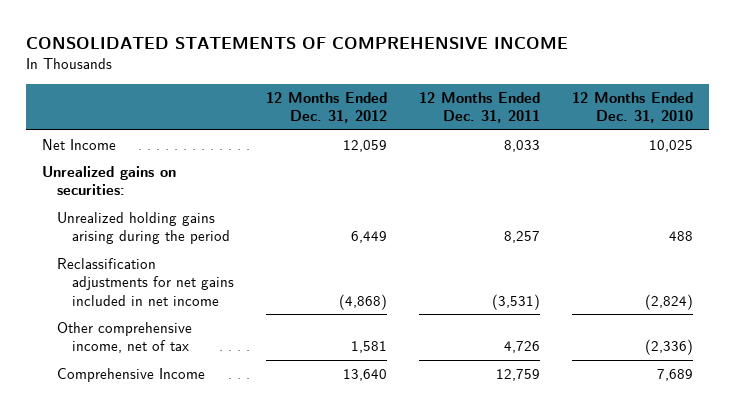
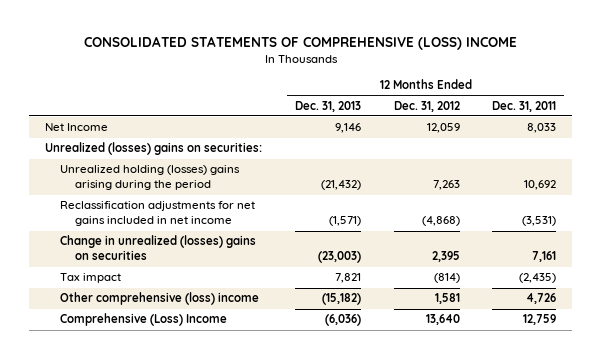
[26,37,569,50] CONSOLIDATED STATEMENTS OF COMPREHENSIVE INCOME -> [83,36,517,51] CONSOLIDATED STATEMENTS OF COMPREHENSIVE (LOSS) INCOME
[571,91,693,124] 12 Months Ended Dec. 31, 2010 -> none
none -> [295,100,362,112] Dec. 31, 2013
[42,165,177,196] Unrealized gains on securities: -> [45,142,263,156] Unrealized (losses) gains on securities:
[57,211,231,245] Unrealized holding gains arising during the period -> [60,165,241,191] Unrealized holding (losses) gains arising during the period
[351,231,388,244] 6,449 -> [432,180,460,191] 7,263
[503,231,540,244] 8,257 -> [524,180,557,191] 10,692
none -> [60,235,257,261] Change in unrealized (losses) gains on securities
none -> [60,273,122,284] Tax impact
[57,321,193,354] Other comprehensive income, net of tax -> [60,292,260,306] Other comprehensive (loss) income
[57,367,206,382] Comprehensive Income -> [60,313,228,327] Comprehensive (Loss) Income

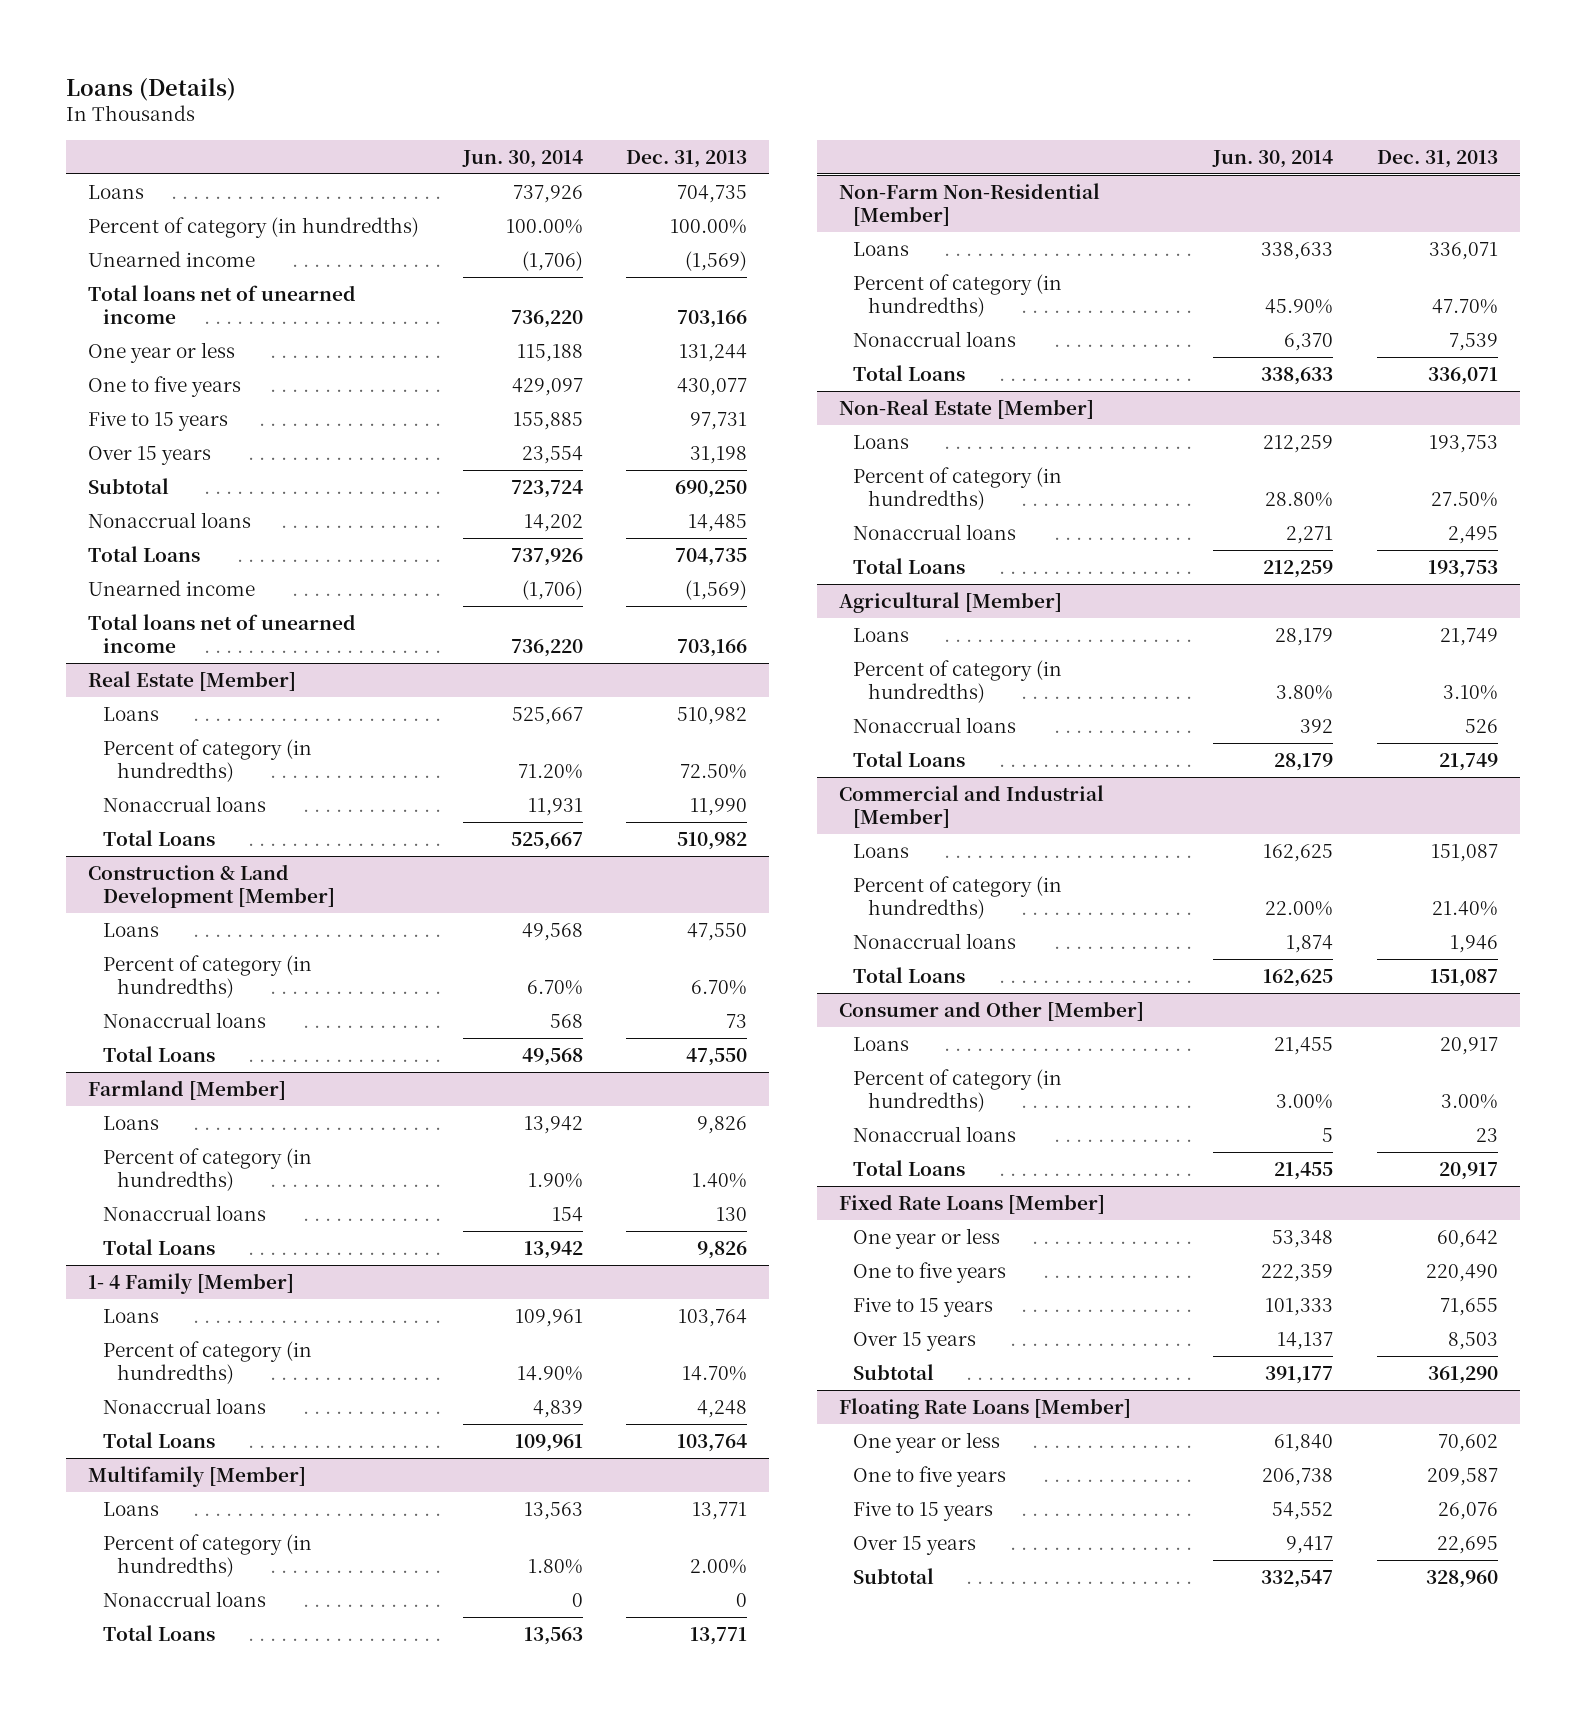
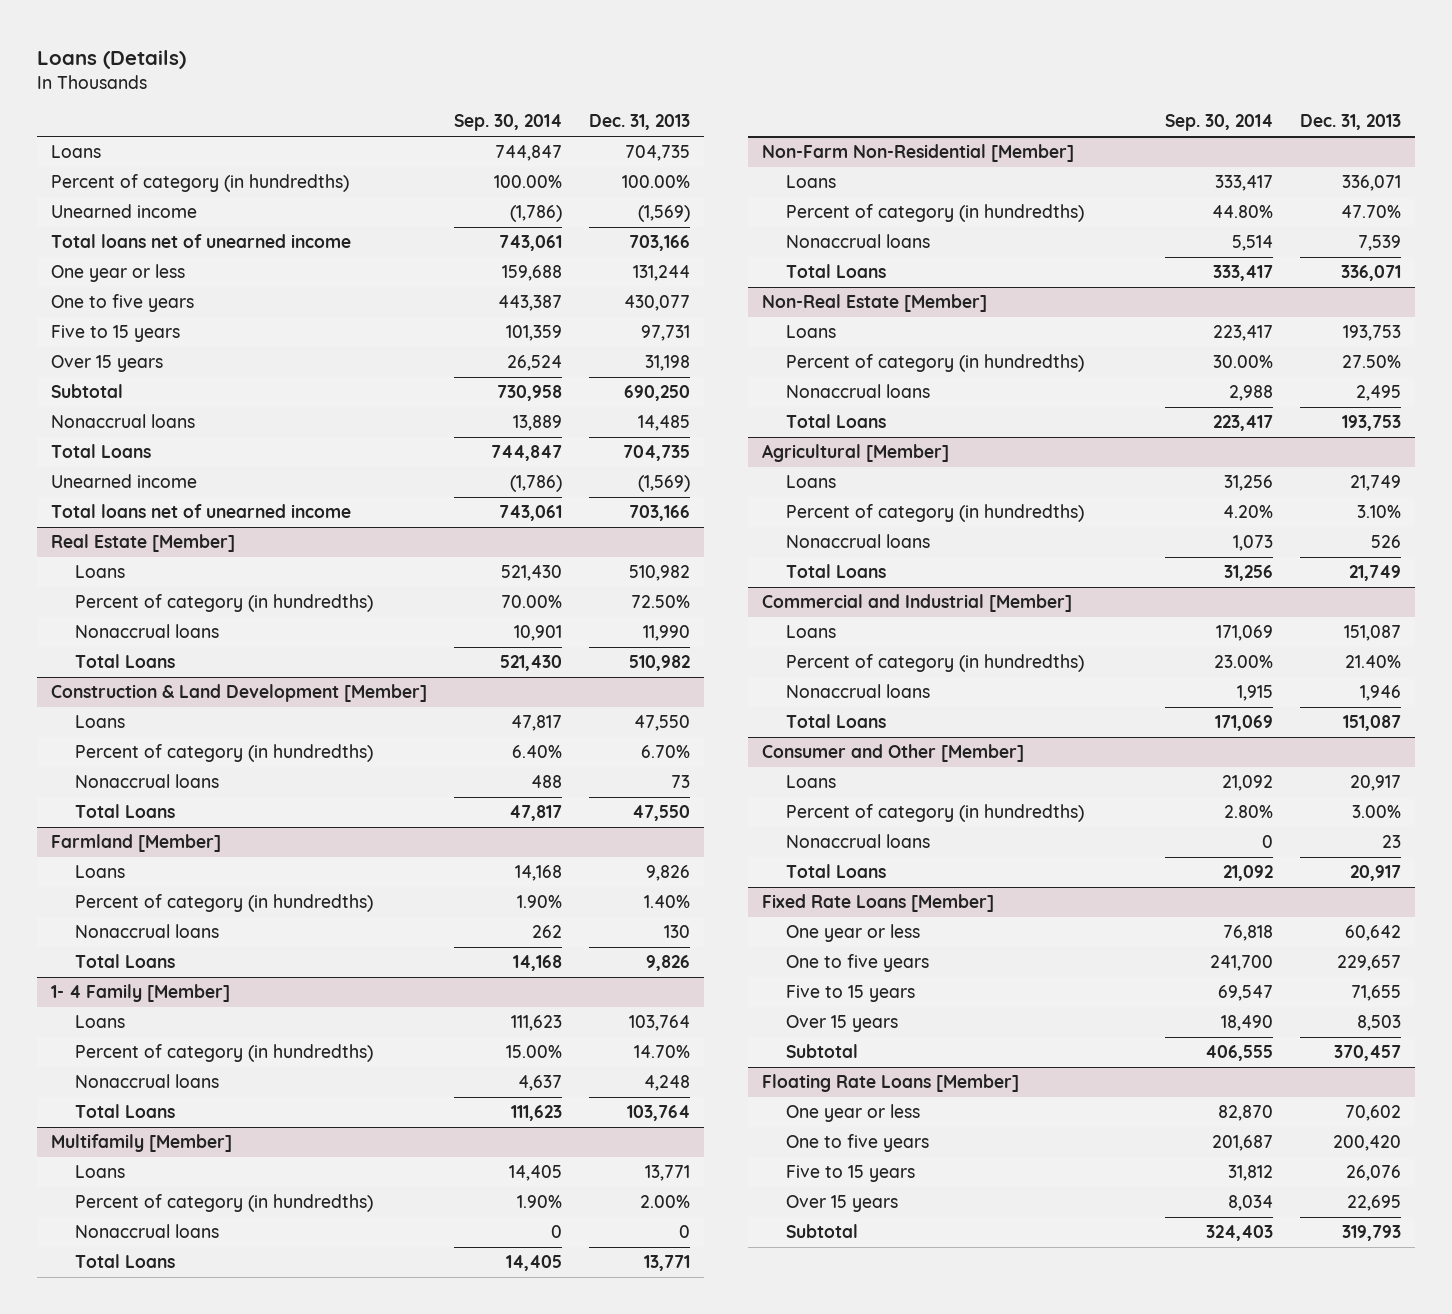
[461,149,583,168] Jun. 30, 2014 -> none
none -> [454,114,563,132] Sep. 30, 2014
[1426,1263,1499,1282] 220,490 -> [1337,955,1402,972] 229,657
[1428,1365,1499,1384] 361,290 -> [1334,1045,1402,1062] 370,457
[1427,1467,1499,1486] 209,587 -> [1333,1135,1402,1152] 200,420
[1426,1569,1499,1588] 328,960 -> [1342,1225,1402,1242] 319,793

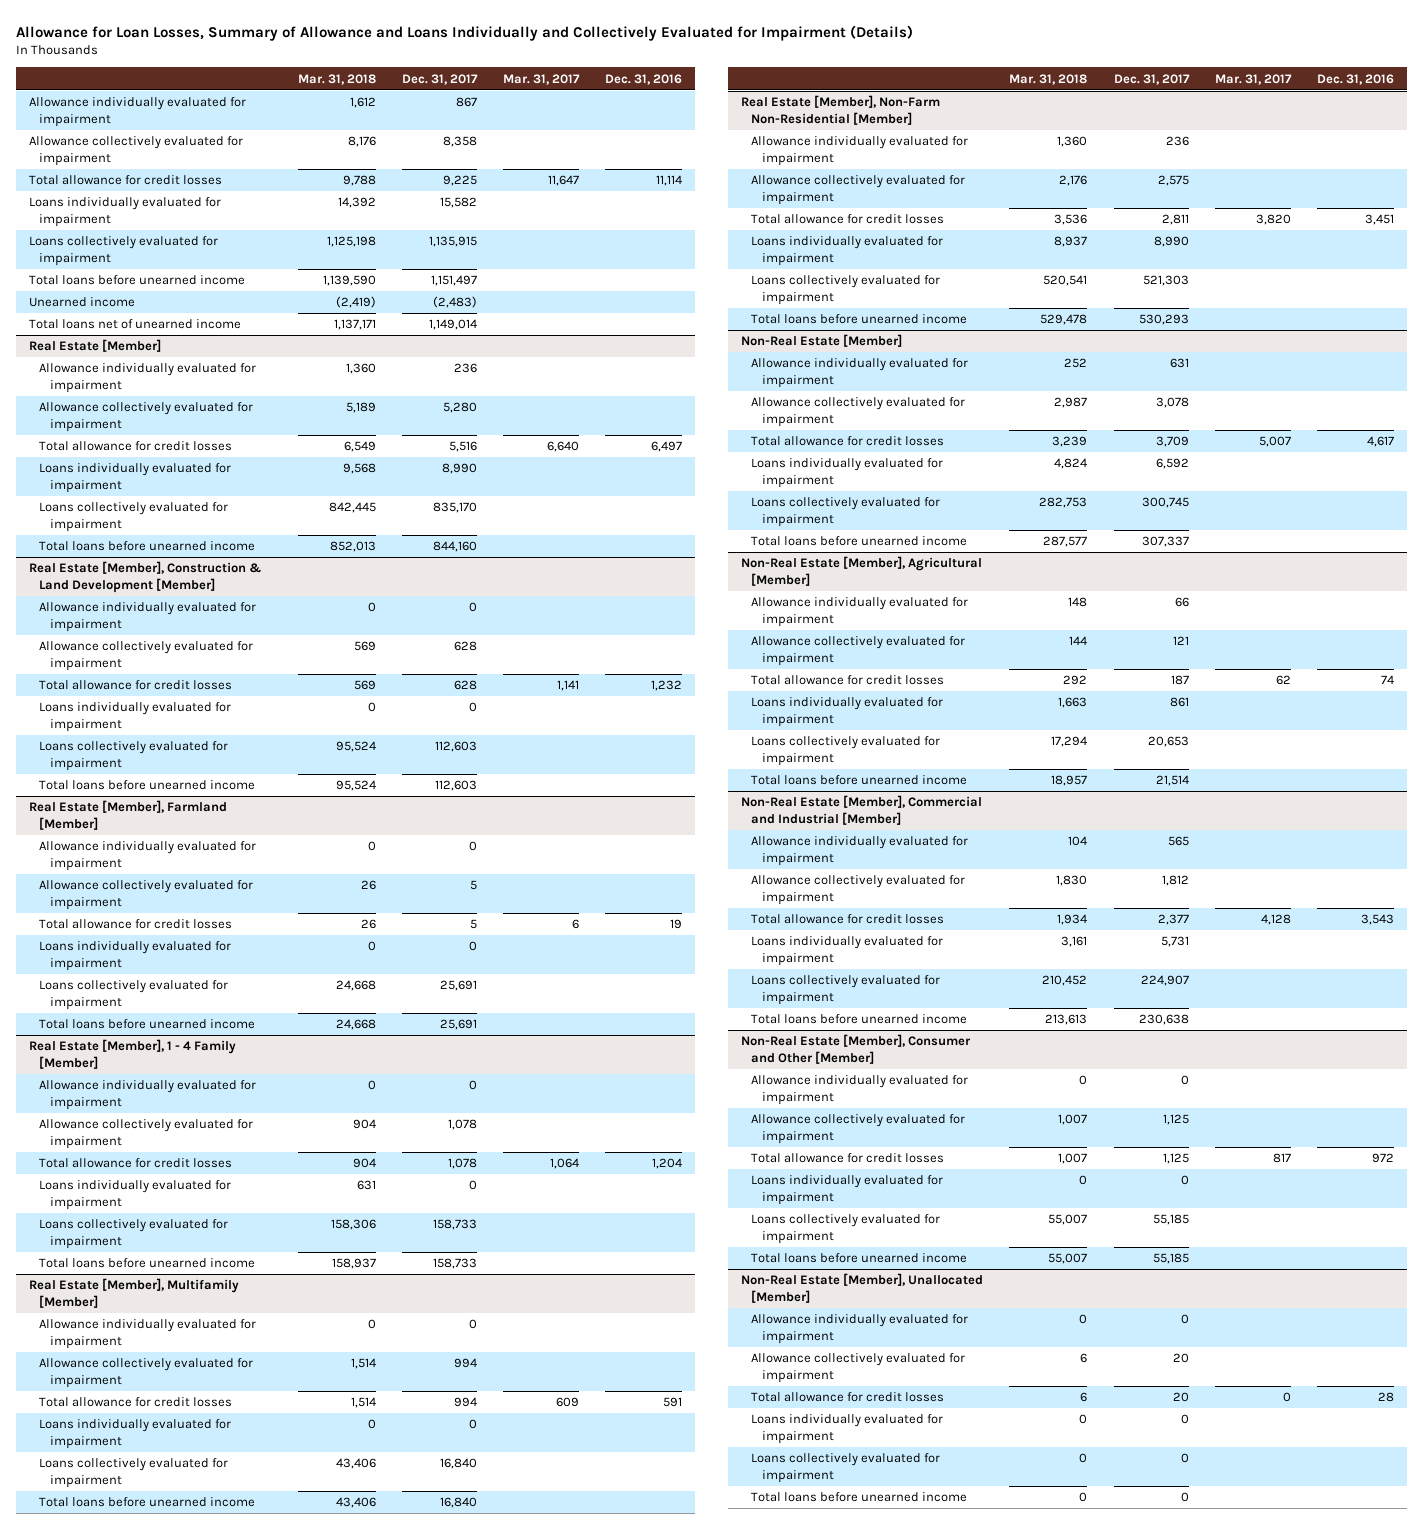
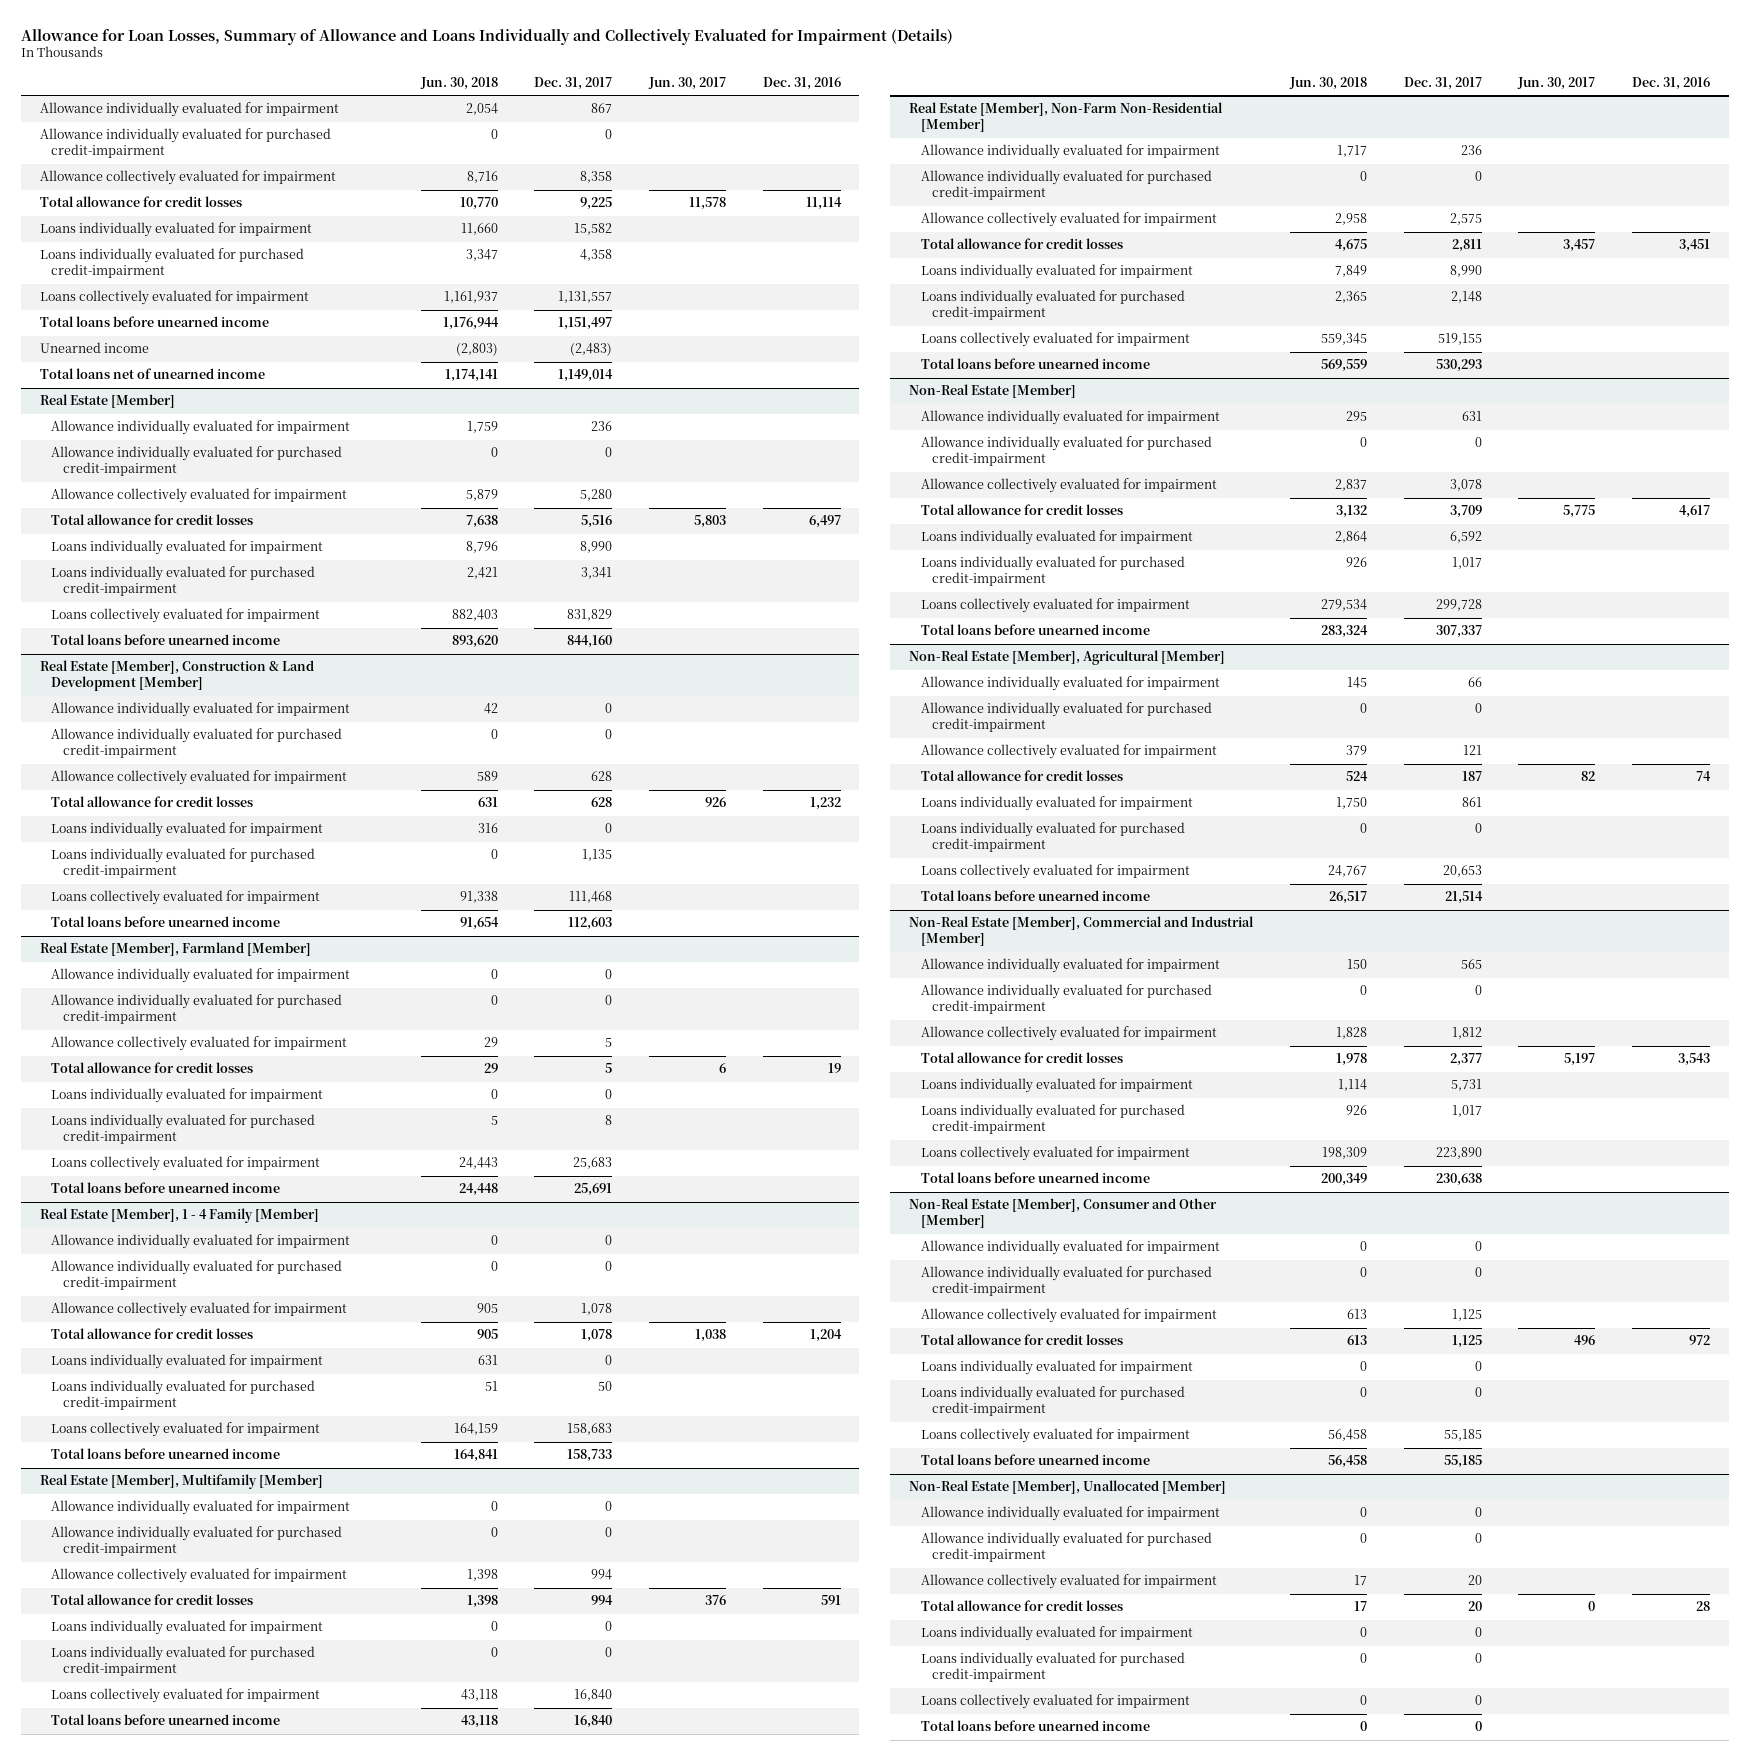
[297,73,376,85] Mar. 31, 2018 -> none
[502,73,580,85] Mar. 31, 2017 -> none
none -> [419,77,498,91] Jun. 30, 2018
none -> [648,77,727,91] Jun. 30, 2017
none -> [39,128,331,159] Allowance individually evaluated for purchased credit-impairment
none -> [39,248,304,279] Loans individually evaluated for purchased credit-impairment
[428,236,477,248] 1,135,915 -> [558,291,613,304] 1,131,557
none -> [51,446,343,477] Allowance individually evaluated for purchased credit-impairment
none -> [51,566,316,597] Loans individually evaluated for purchased credit-impairment
[432,502,477,514] 835,170 -> [567,609,613,622] 831,829
none -> [51,728,343,759] Allowance individually evaluated for purchased credit-impairment
none -> [51,848,316,879] Loans individually evaluated for purchased credit-impairment
[434,741,477,753] 112,603 -> [569,891,613,904] 111,468
none -> [51,994,343,1025] Allowance individually evaluated for purchased credit-impairment
none -> [51,1114,316,1145] Loans individually evaluated for purchased credit-impairment
[439,980,477,992] 25,691 -> [573,1157,613,1170] 25,683
none -> [51,1260,343,1291] Allowance individually evaluated for purchased credit-impairment
none -> [51,1380,316,1411] Loans individually evaluated for purchased credit-impairment
[432,1219,477,1231] 158,733 -> [567,1423,613,1436] 158,683
none -> [51,1526,343,1557] Allowance individually evaluated for purchased credit-impairment
none -> [51,1646,316,1677] Loans individually evaluated for purchased credit-impairment
none -> [920,170,1212,201] Allowance individually evaluated for purchased credit-impairment
none -> [920,290,1185,321] Loans individually evaluated for purchased credit-impairment
[1142,275,1189,287] 521,303 -> [1437,333,1482,346] 519,155
none -> [920,436,1212,467] Allowance individually evaluated for purchased credit-impairment
none -> [920,556,1185,587] Loans individually evaluated for purchased credit-impairment
[1141,497,1189,509] 300,745 -> [1435,599,1482,612] 299,728
none -> [920,702,1212,733] Allowance individually evaluated for purchased credit-impairment
none -> [920,822,1185,853] Loans individually evaluated for purchased credit-impairment
none -> [920,984,1212,1015] Allowance individually evaluated for purchased credit-impairment
none -> [920,1104,1185,1135] Loans individually evaluated for purchased credit-impairment
[1140,975,1189,987] 224,907 -> [1435,1147,1482,1160] 223,890
none -> [920,1266,1212,1297] Allowance individually evaluated for purchased credit-impairment
none -> [920,1386,1185,1417] Loans individually evaluated for purchased credit-impairment
none -> [920,1532,1212,1563] Allowance individually evaluated for purchased credit-impairment
none -> [920,1652,1185,1683] Loans individually evaluated for purchased credit-impairment

